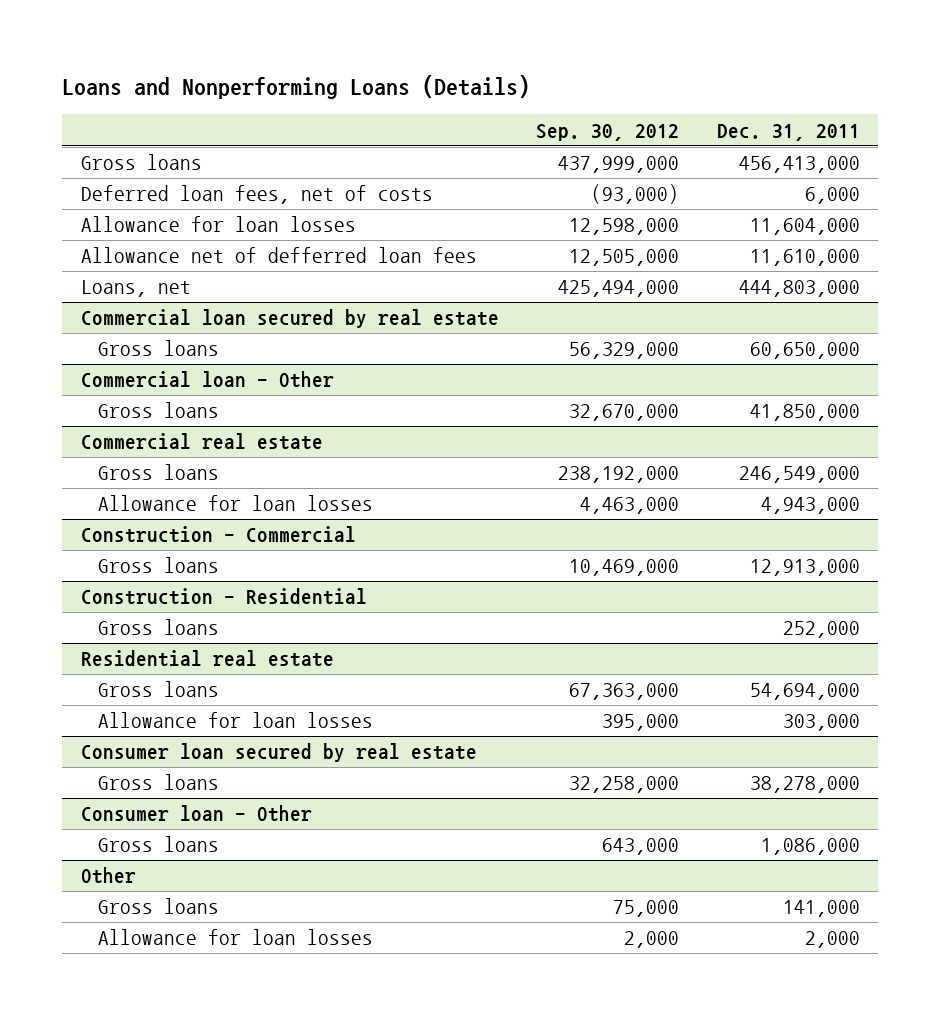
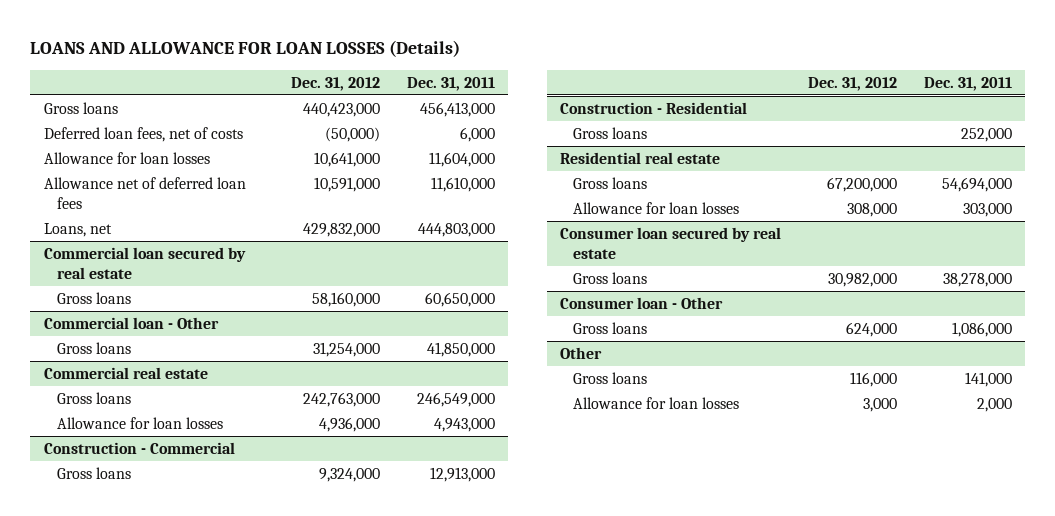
[62,74,531,99] Loans and Nonperforming Loans (Details) -> [30,40,461,58] LOANS AND ALLOWANCE FOR LOAN LOSSES (Details)
[536,123,680,141] Sep. 30, 2012 -> none
none -> [291,76,381,91] Dec. 31, 2012
[80,247,477,264] Allowance net of defferred loan fees -> [43,176,246,209] Allowance net of deferred loan fees

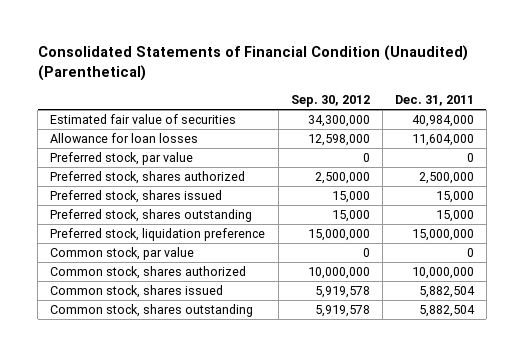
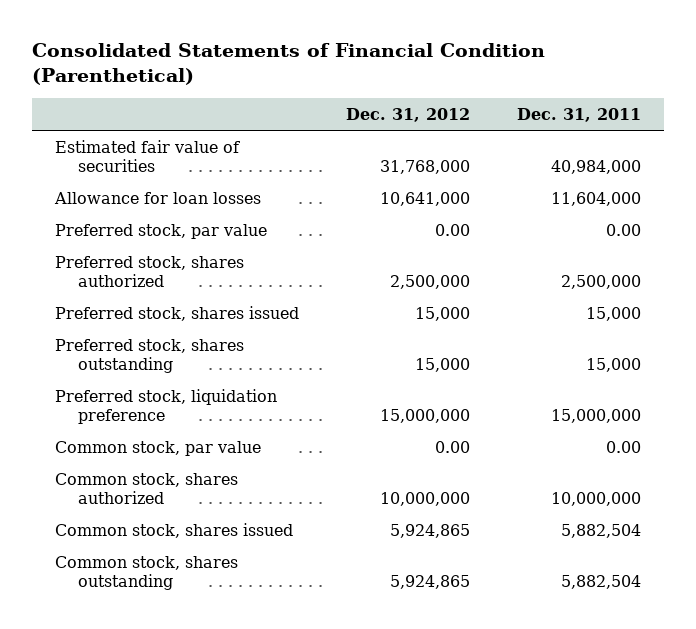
[37,45,468,82] Consolidated Statements of Financial Condition (Unaudited) (Parenthetical) -> [31,42,545,86] Consolidated Statements of Financial Condition (Parenthetical)
[290,94,370,107] Sep. 30, 2012 -> none
none -> [345,108,470,123] Dec. 31, 2012
[466,153,474,163] 0 -> [605,223,641,236] 0.00
[466,248,474,258] 0 -> [605,440,641,453] 0.00

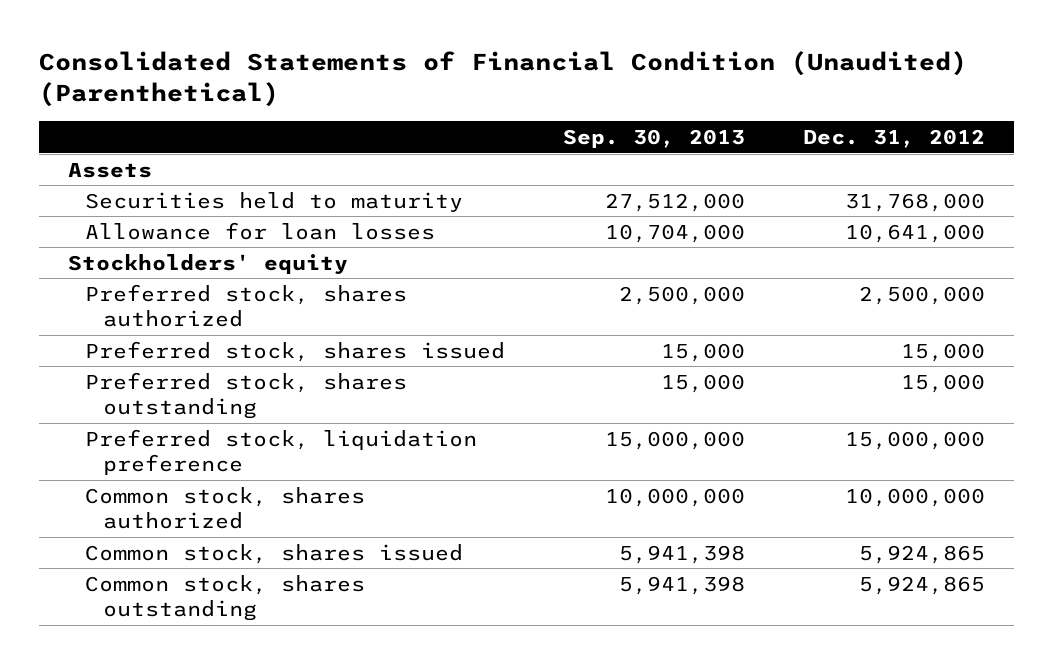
[31,42,545,86] Consolidated Statements of Financial Condition (Parenthetical) -> [39,51,968,108] Consolidated Statements of Financial Condition (Unaudited) (Parenthetical)
[516,108,641,123] Dec. 31, 2011 -> none
none -> [563,128,746,148] Sep. 30, 2013
none -> [68,162,153,178] Assets
[55,139,241,172] Estimated fair value of securities -> [85,191,464,212] Securities held to maturity
[55,223,268,239] Preferred stock, par value -> none
none -> [68,253,349,275] Stockholders' equity
[55,440,262,456] Common stock, par value -> none

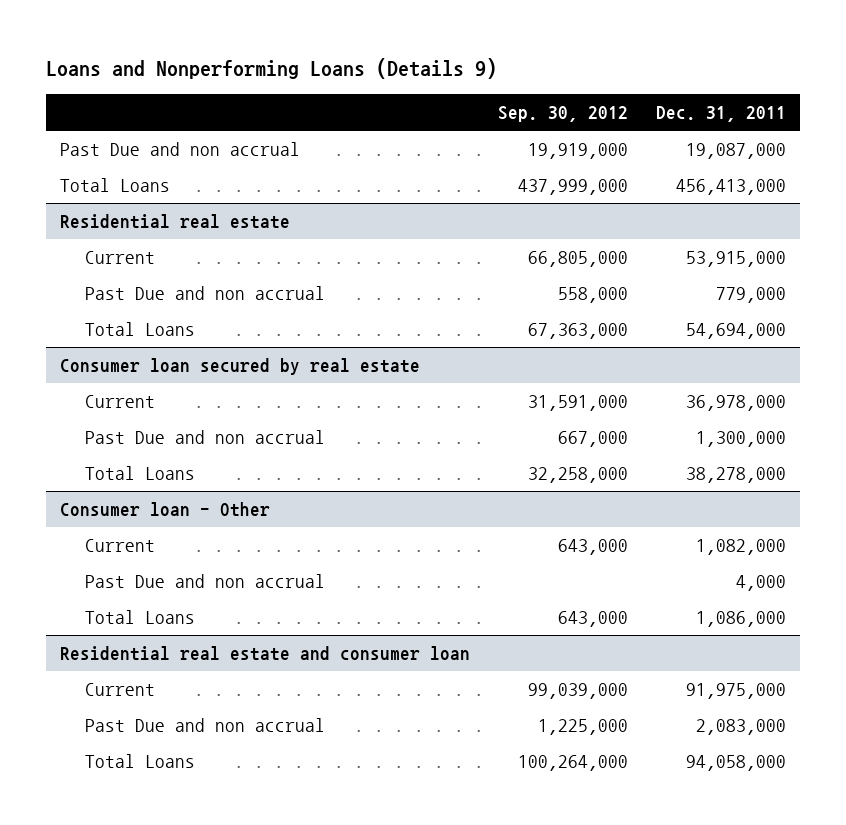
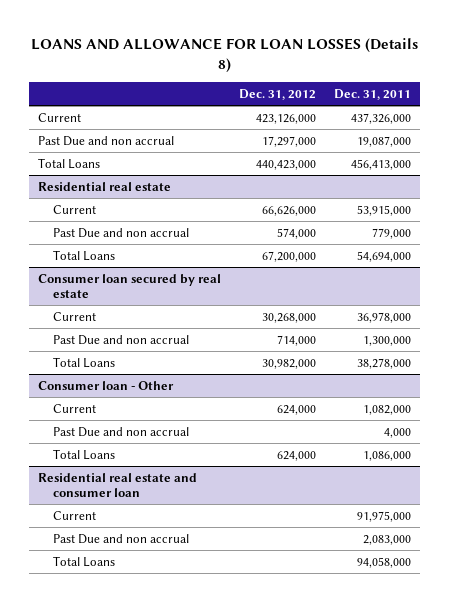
[45,58,497,80] Loans and Nonperforming Loans (Details 9) -> [30,38,418,74] LOANS AND ALLOWANCE FOR LOAN LOSSES (Details 8)
[497,106,628,123] Sep. 30, 2012 -> none
none -> [239,88,317,100] Dec. 31, 2012
none -> [38,112,82,122] Current

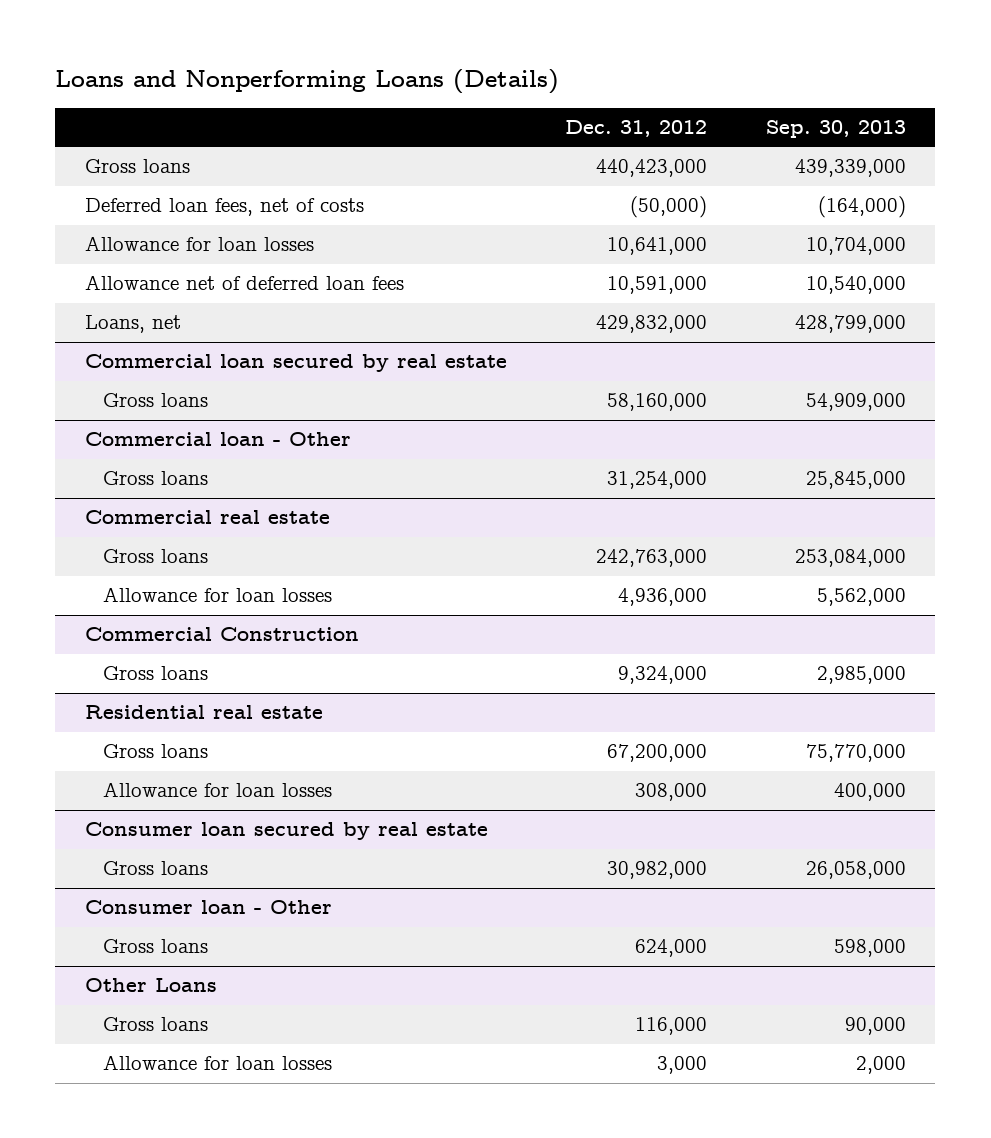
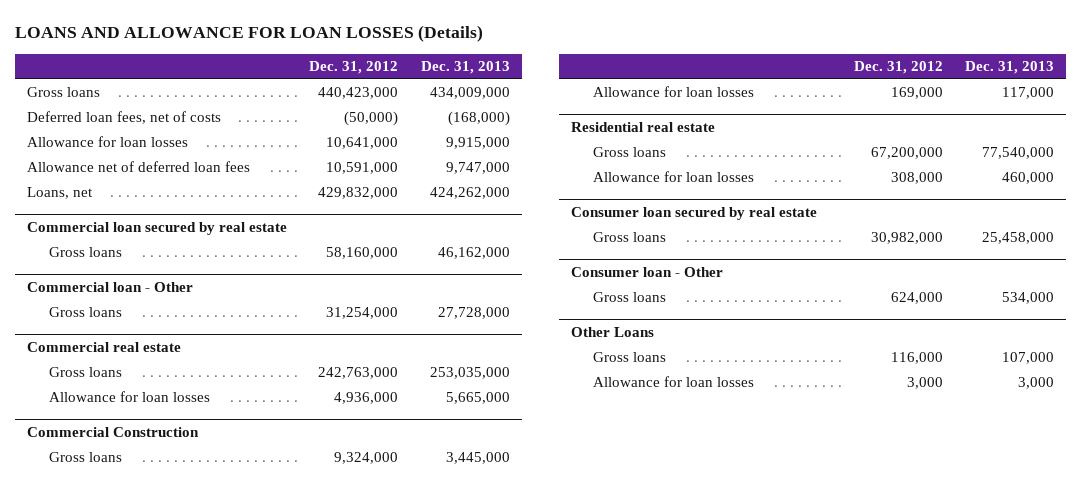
[55,69,560,95] Loans and Nonperforming Loans (Details) -> [15,25,484,43] LOANS AND ALLOWANCE FOR LOAN LOSSES (Details)
[765,120,906,139] Sep. 30, 2013 -> none
none -> [421,60,511,74] Dec. 31, 2013
none -> [593,86,755,98] Allowance for loan losses

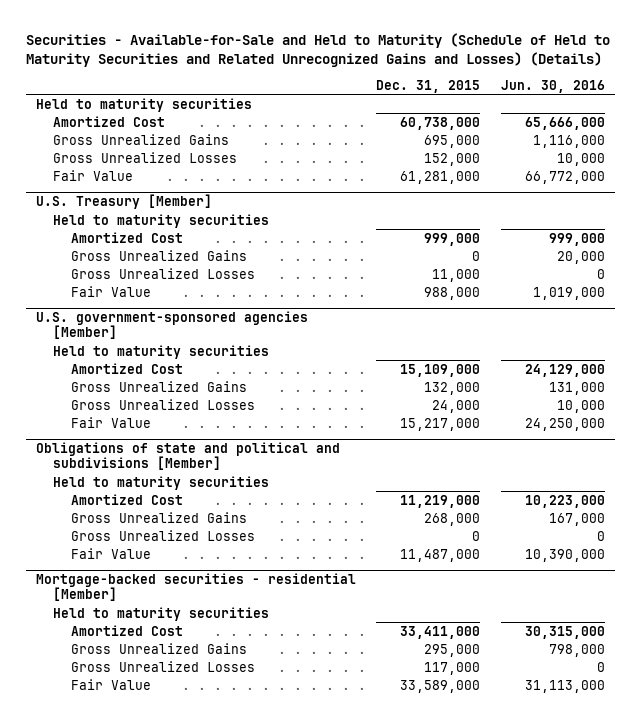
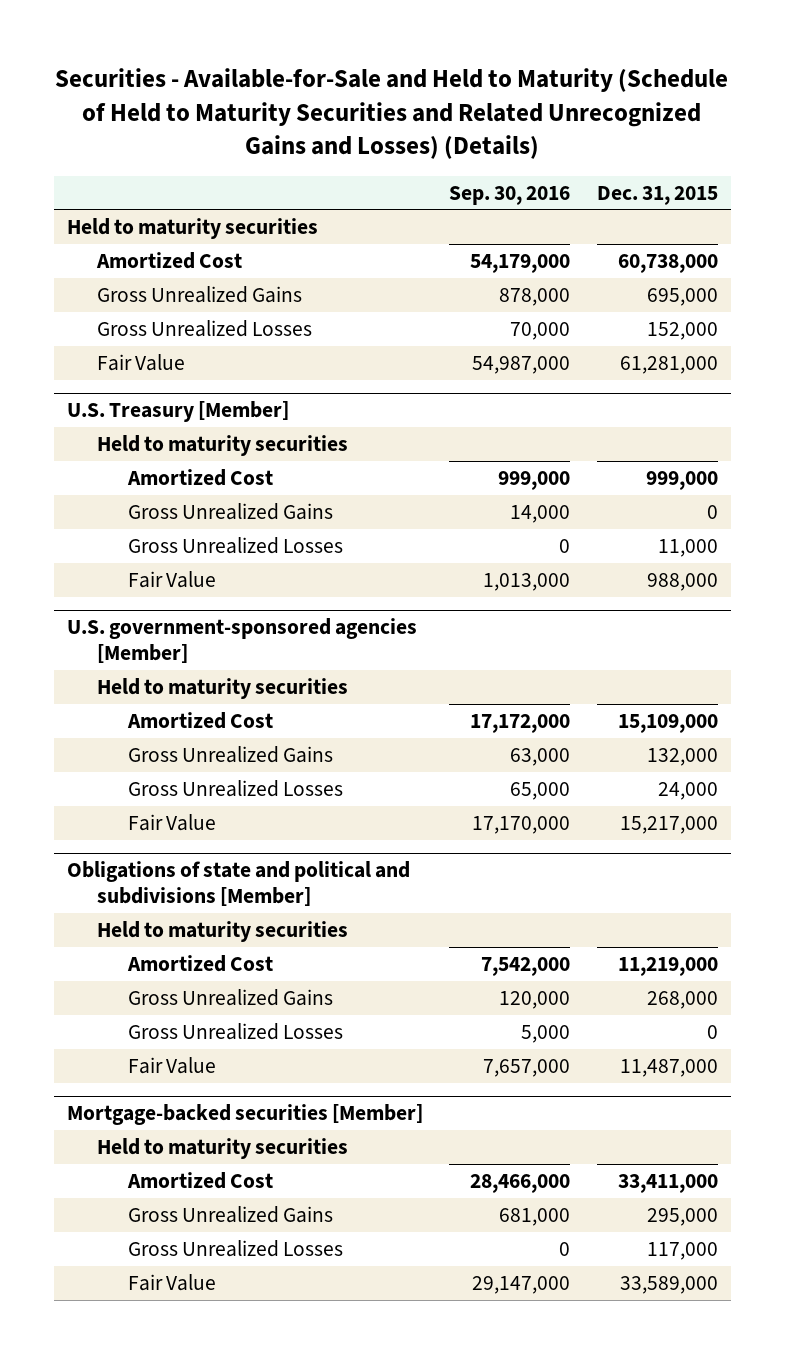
[500,79,605,93] Jun. 30, 2016 -> none
none -> [449,185,571,205] Sep. 30, 2016
[35,573,356,602] Mortgage-backed securities - residential [Member] -> [66,1103,423,1125] Mortgage-backed securities [Member]

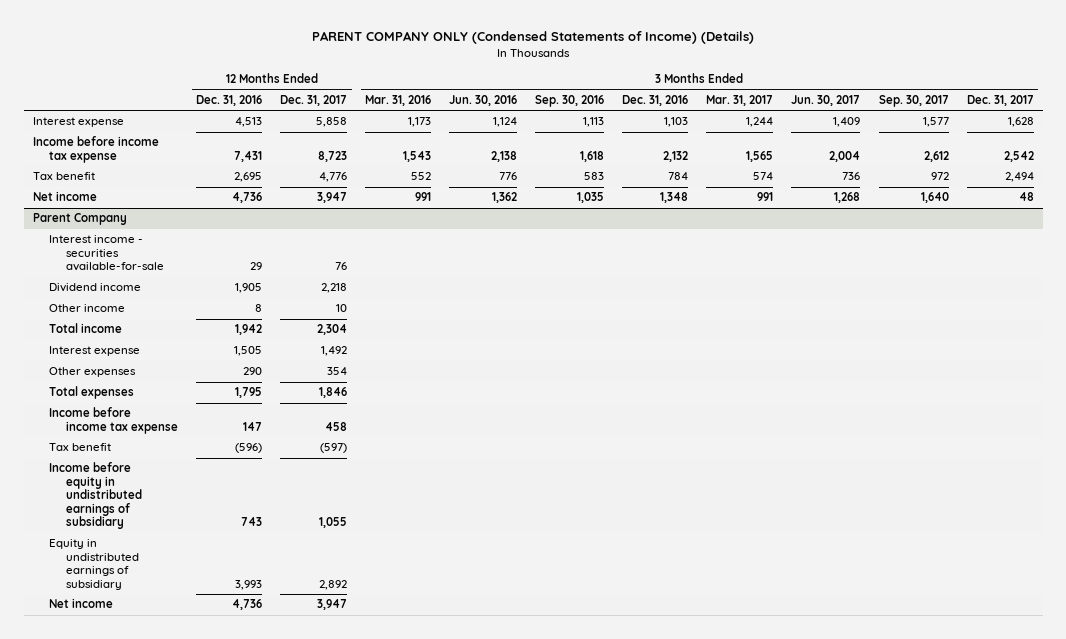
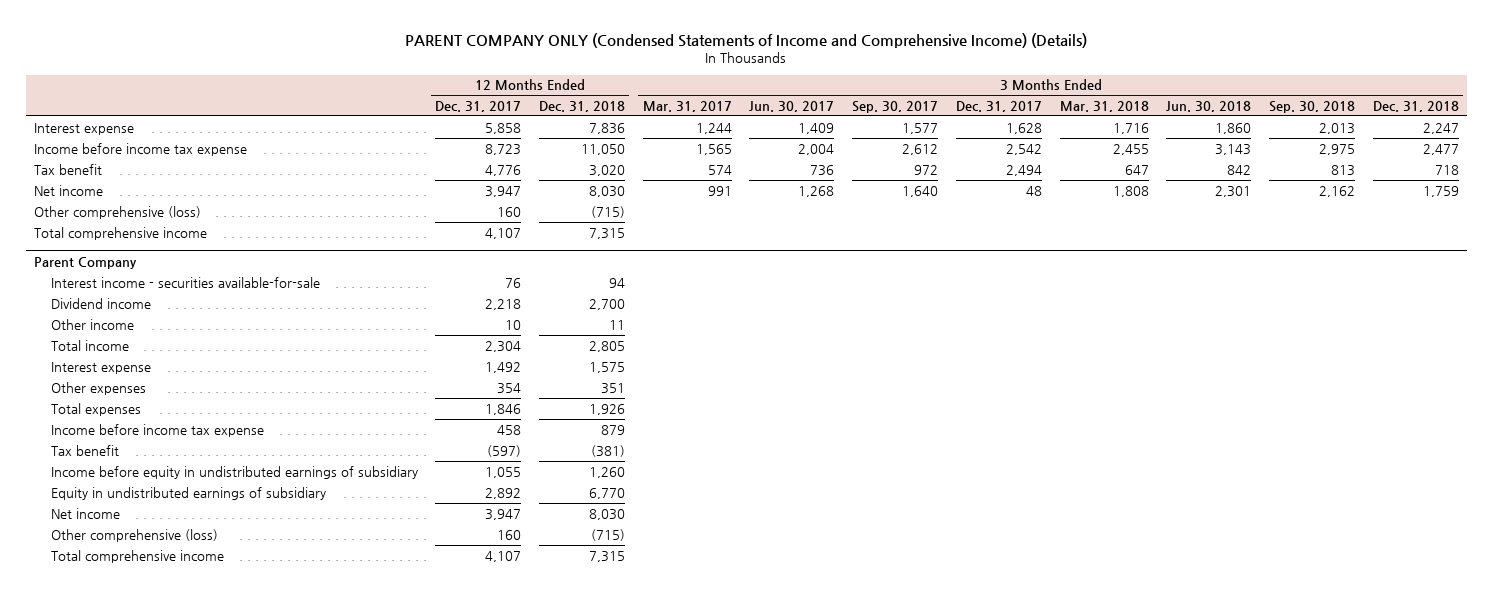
[312,31,755,45] PARENT COMPANY ONLY (Condensed Statements of Income) (Details) -> [405,33,1088,49] PARENT COMPANY ONLY (Condensed Statements of Income and Comprehensive Income) (Details)
[196,94,263,106] Dec. 31, 2016 -> none
[365,94,432,106] Mar. 31, 2016 -> none
[449,94,518,106] Jun. 30, 2016 -> none
[535,94,605,107] Sep. 30, 2016 -> none
[622,94,689,106] Dec. 31, 2016 -> none
none -> [539,101,626,113] Dec. 31, 2018
none -> [1059,101,1149,113] Mar. 31, 2018
none -> [1166,101,1252,113] Jun. 30, 2018
none -> [1268,101,1355,114] Sep. 30, 2018
none -> [1372,101,1459,113] Dec. 31, 2018
none -> [34,205,202,219] Other comprehensive (loss)
none -> [34,226,208,240] Total comprehensive income
none -> [50,528,218,542] Other comprehensive (loss)
none -> [50,549,224,563] Total comprehensive income

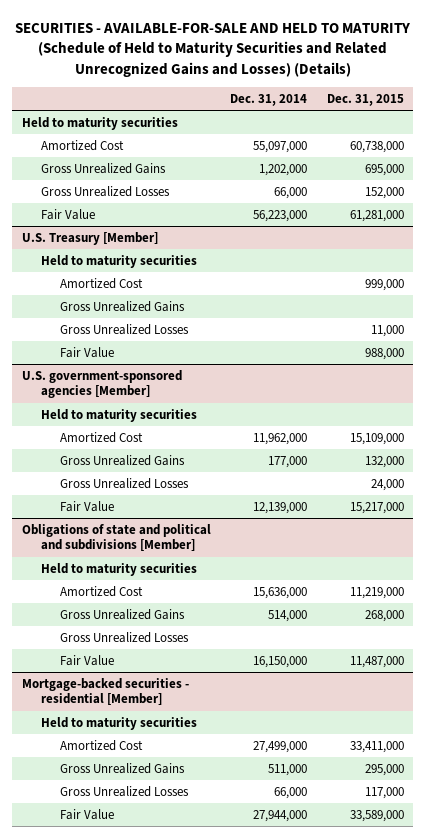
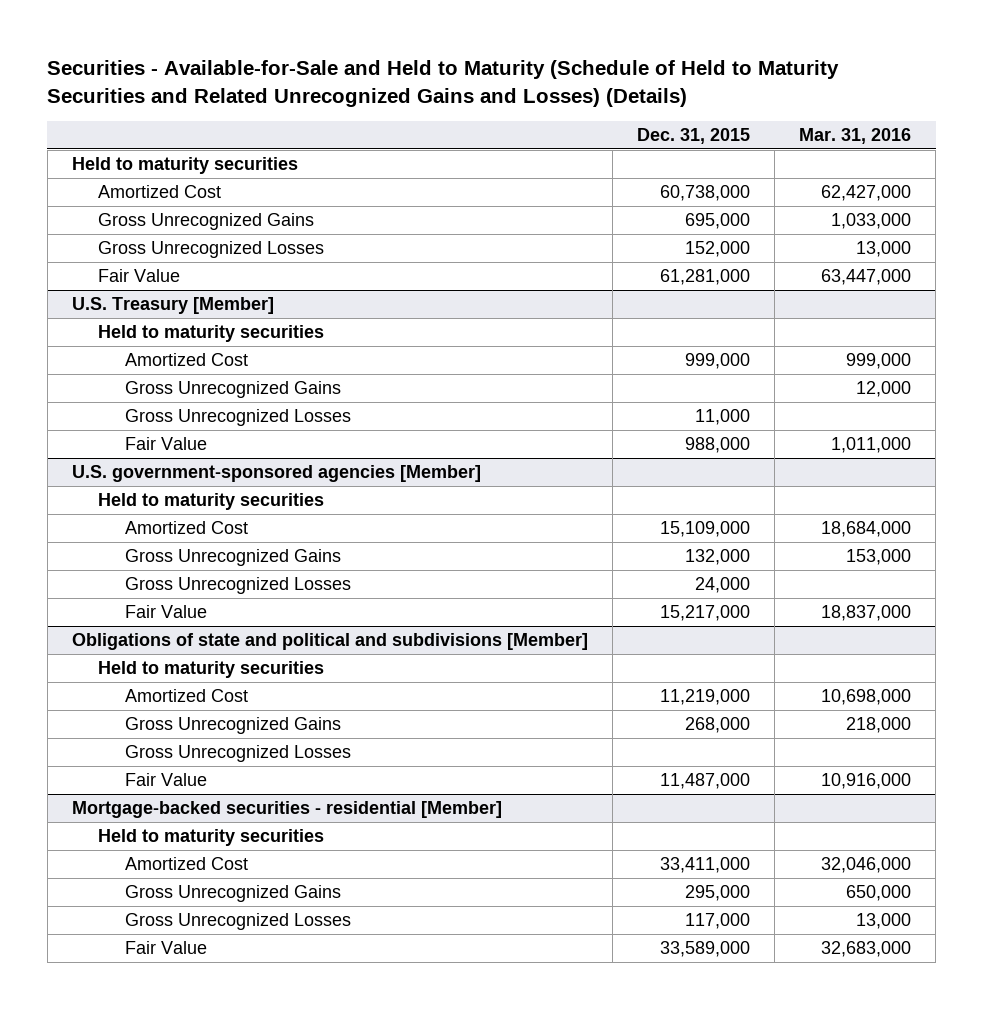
[14,22,410,77] SECURITIES - AVAILABLE-FOR-SALE AND HELD TO MATURITY (Schedule of Held to Maturity Securities and Related Unrecognized Gains and Losses) (Details) -> [47,60,840,108] Securities - Available-for-Sale and Held to Maturity (Schedule of Held to Maturity Securities and Related Unrecognized Gains and Losses) (Details)
[230,93,308,106] Dec. 31, 2014 -> none
none -> [799,128,912,145] Mar. 31, 2016
[41,162,167,174] Gross Unrealized Gains -> [98,213,315,231] Gross Unrecognized Gains
[41,185,171,197] Gross Unrealized Losses -> [98,241,325,259] Gross Unrecognized Losses
[60,300,186,312] Gross Unrealized Gains -> [125,381,342,399] Gross Unrecognized Gains
[60,323,190,335] Gross Unrealized Losses -> [125,409,352,427] Gross Unrecognized Losses
[60,454,186,466] Gross Unrealized Gains -> [125,549,342,567] Gross Unrecognized Gains
[60,477,190,489] Gross Unrealized Losses -> [125,577,352,595] Gross Unrecognized Losses
[60,608,186,620] Gross Unrealized Gains -> [125,717,342,735] Gross Unrecognized Gains
[60,631,190,643] Gross Unrealized Losses -> [125,745,352,763] Gross Unrecognized Losses
[60,762,186,774] Gross Unrealized Gains -> [125,885,342,903] Gross Unrecognized Gains
[60,785,190,797] Gross Unrealized Losses -> [125,913,352,931] Gross Unrecognized Losses

